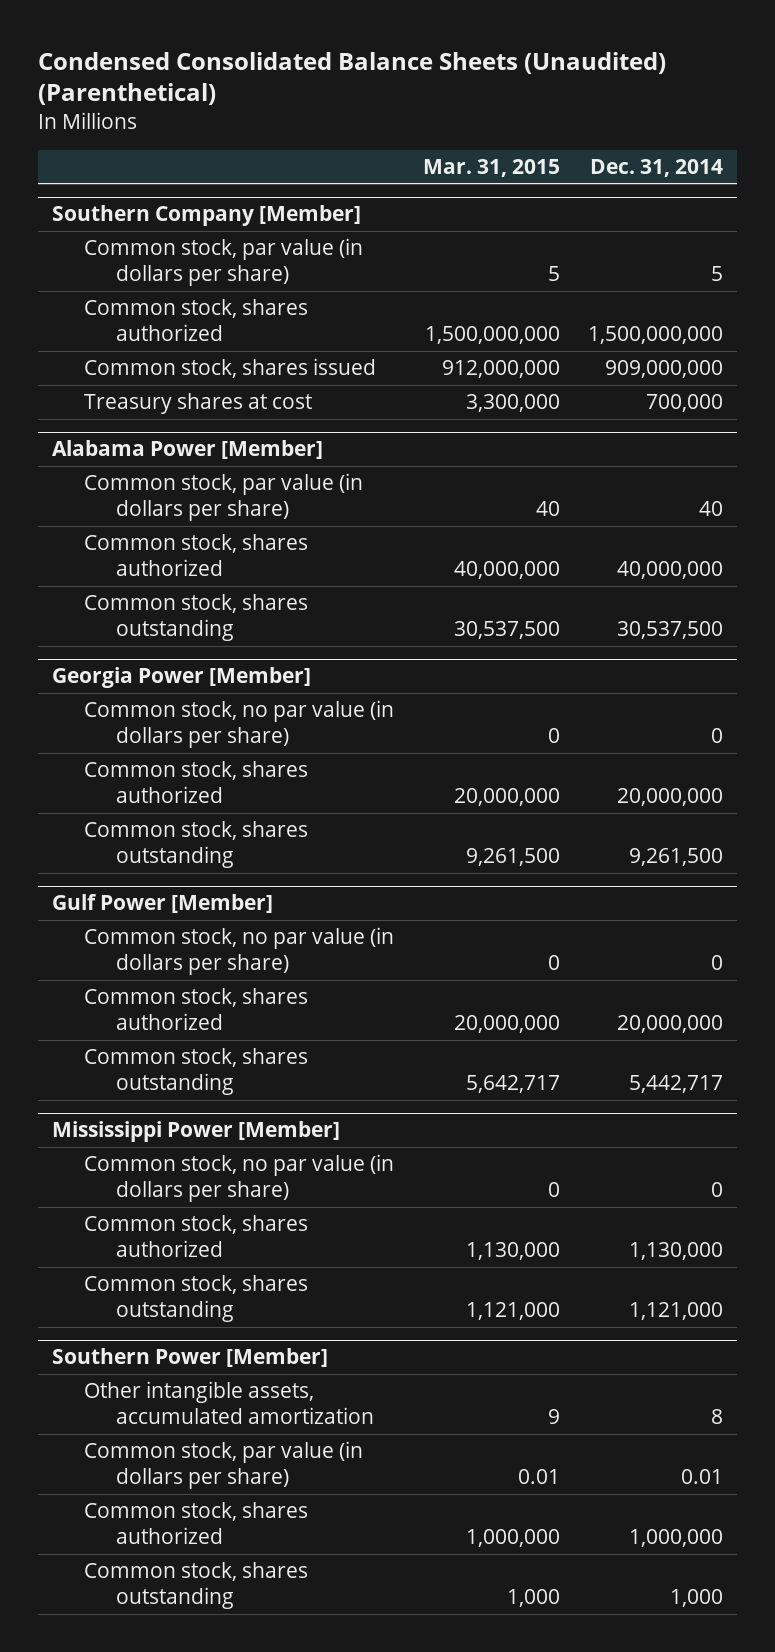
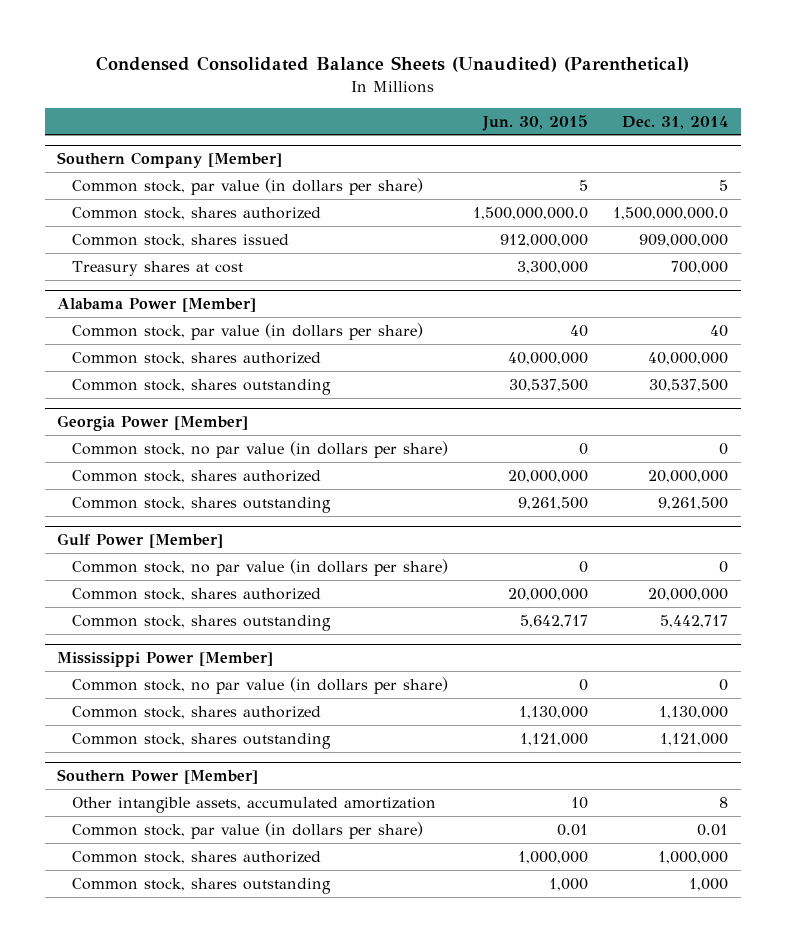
[422,158,560,177] Mar. 31, 2015 -> none
none -> [481,114,588,131] Jun. 30, 2015
[587,326,723,345] 1,500,000,000 -> [613,206,729,220] 1,500,000,000.0

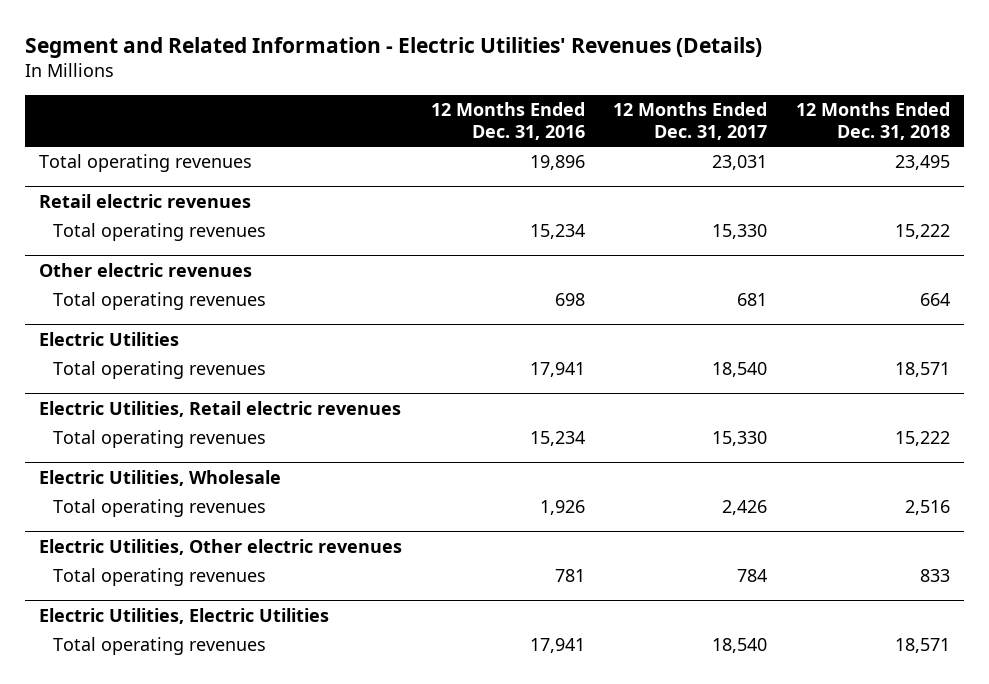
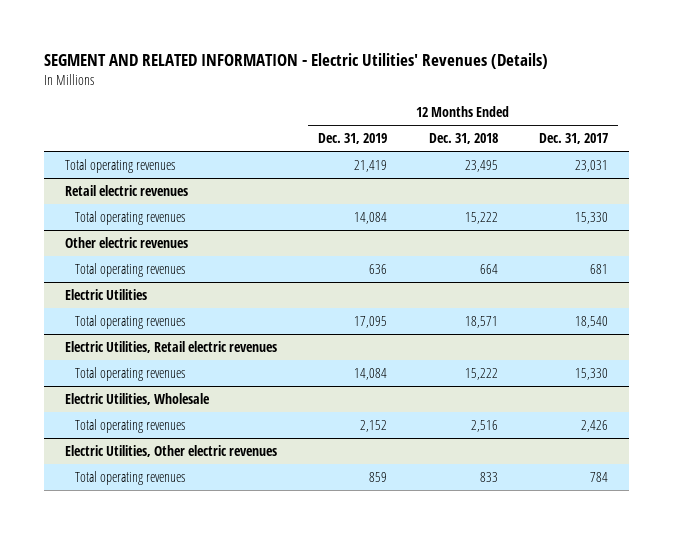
[24,36,762,58] Segment and Related Information - Electric Utilities' Revenues (Details) -> [44,53,549,70] SEGMENT AND RELATED INFORMATION - Electric Utilities' Revenues (Details)
[430,102,585,141] 12 Months Ended Dec. 31, 2016 -> none
none -> [318,133,388,145] Dec. 31, 2019
[38,607,329,624] Electric Utilities, Electric Utilities -> none
[52,636,266,655] Total operating revenues -> none

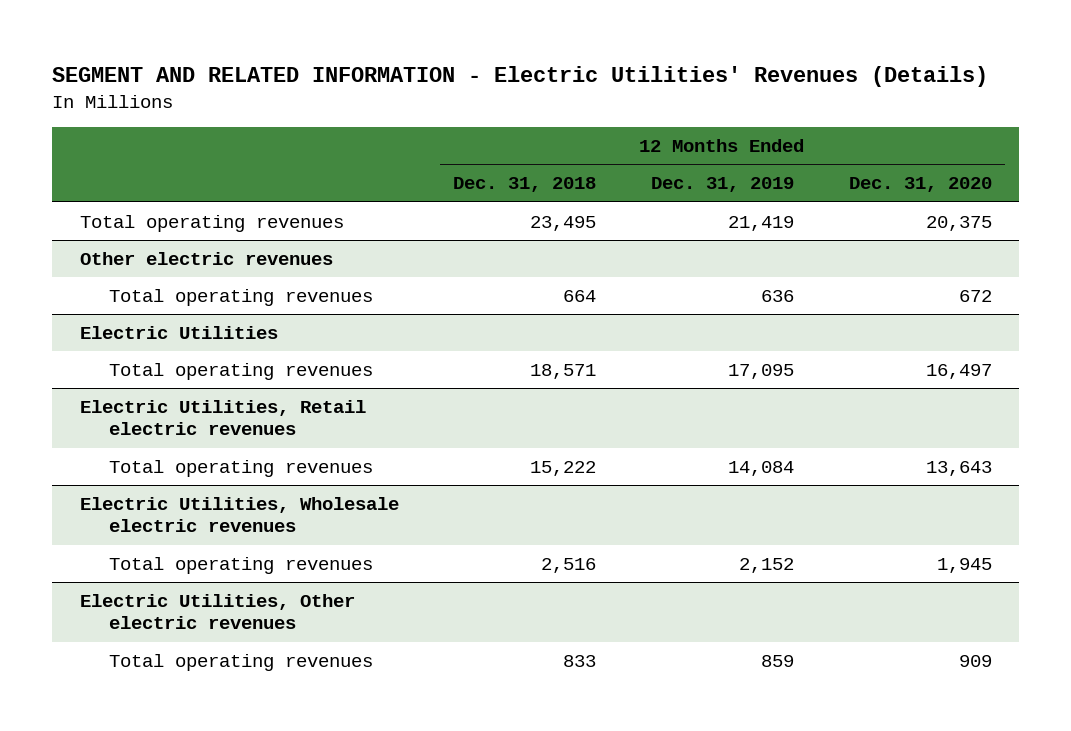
[538,133,608,145] Dec. 31, 2017 -> none
none -> [848,177,992,193] Dec. 31, 2020
[64,185,188,197] Retail electric revenues -> none
[74,211,185,226] Total operating revenues -> none
[64,393,210,406] Electric Utilities, Wholesale -> [79,496,399,533] Electric Utilities, Wholesale electric revenues

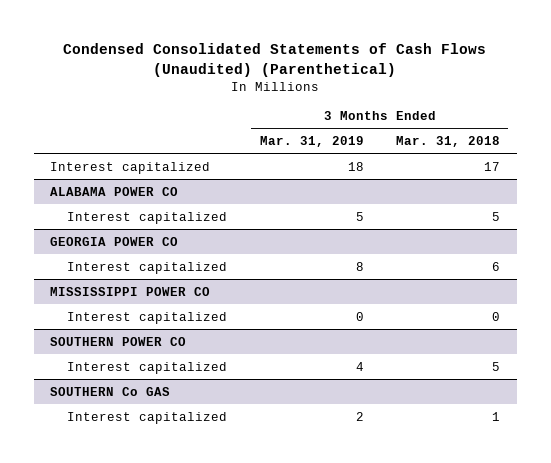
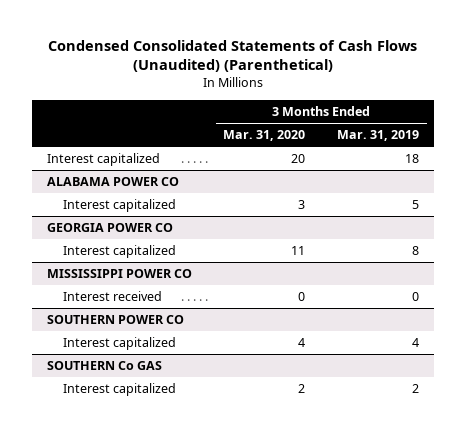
[396,136,501,148] Mar. 31, 2018 -> none
none -> [223,130,306,142] Mar. 31, 2020
[66,311,227,324] Interest capitalized -> none
none -> [63,291,163,302] Interest received

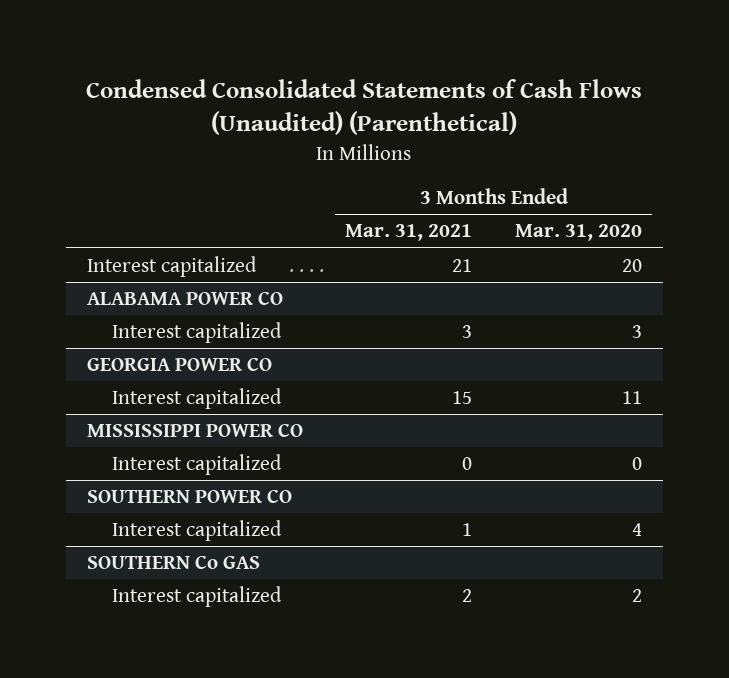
[336,130,419,142] Mar. 31, 2019 -> none
none -> [345,224,473,242] Mar. 31, 2021
[63,291,163,302] Interest received -> none
none -> [112,454,283,476] Interest capitalized

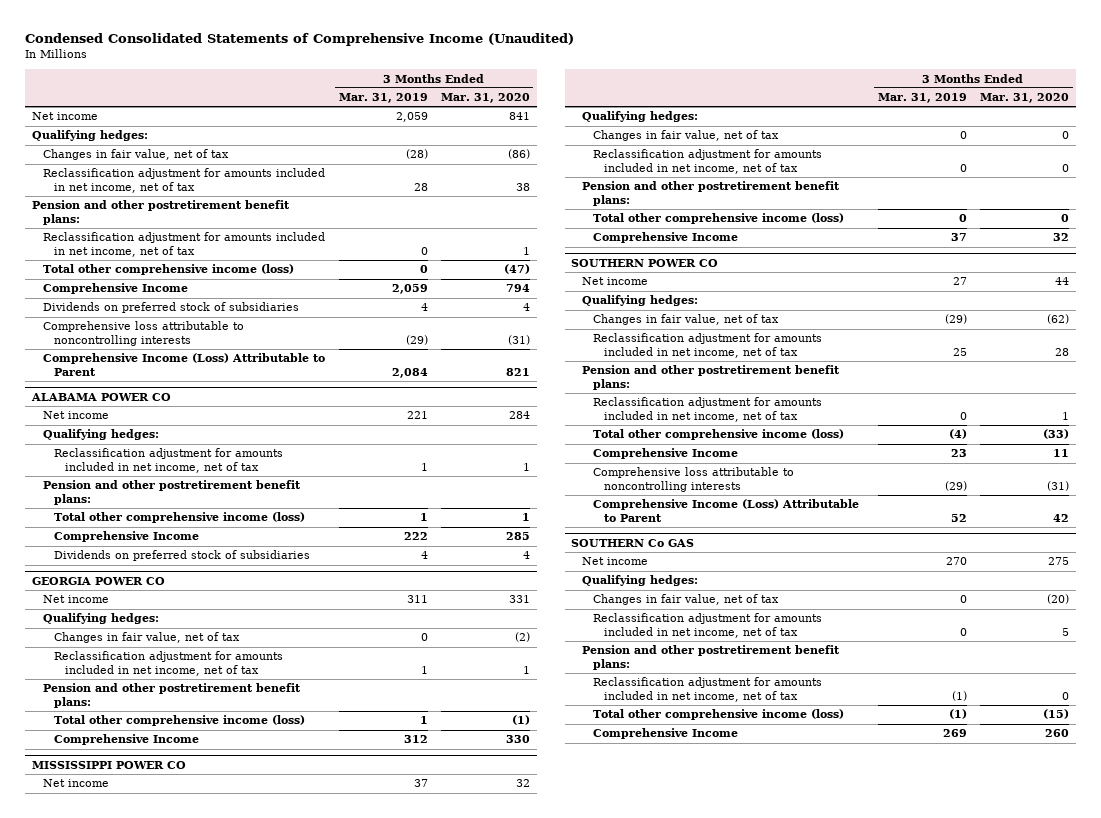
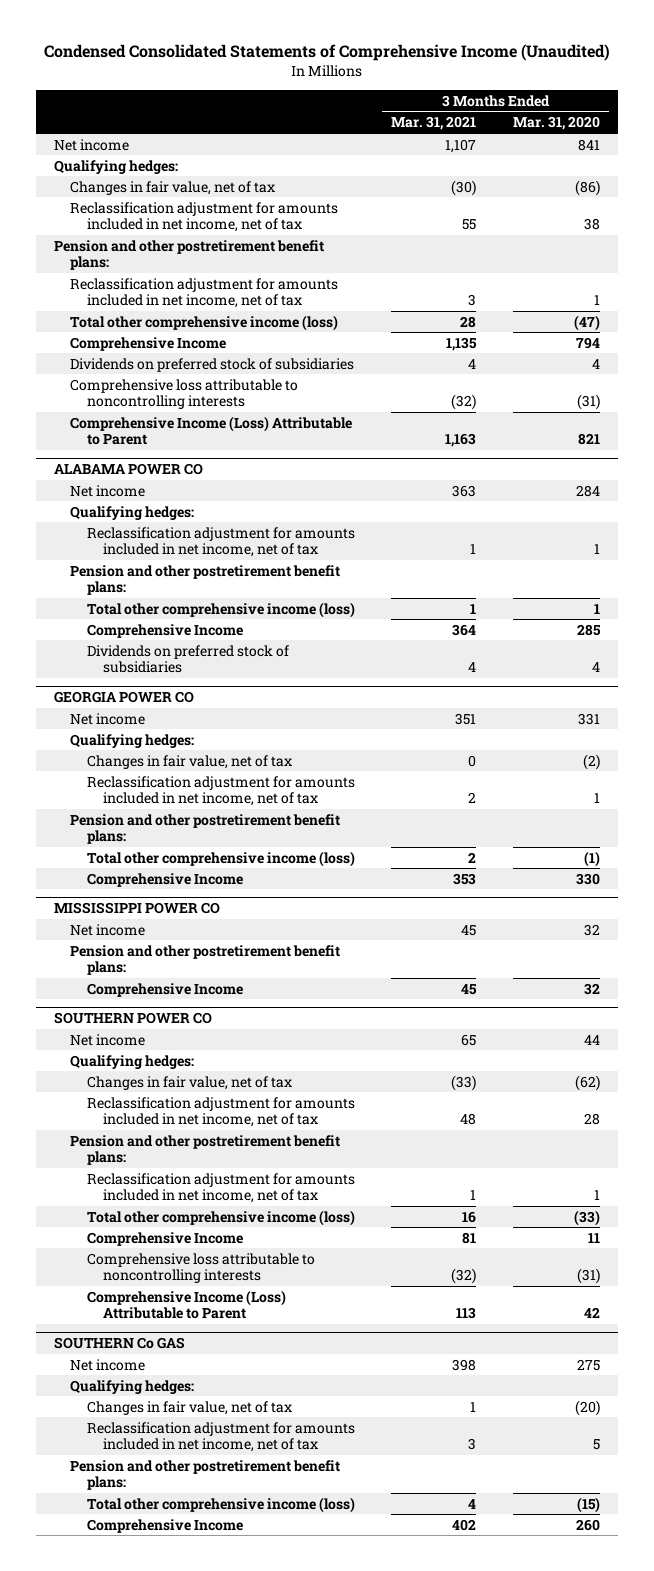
[338,93,428,104] Mar. 31, 2019 -> none
none -> [391,116,477,131] Mar. 31, 2021
[582,111,699,123] Qualifying hedges: -> none
[593,130,780,142] Changes in fair value, net of tax -> none
[593,149,823,174] Reclassification adjustment for amounts included in net income, net of tax -> none
[593,213,845,225] Total other comprehensive income (loss) -> none
[593,677,823,702] Reclassification adjustment for amounts included in net income, net of tax -> none

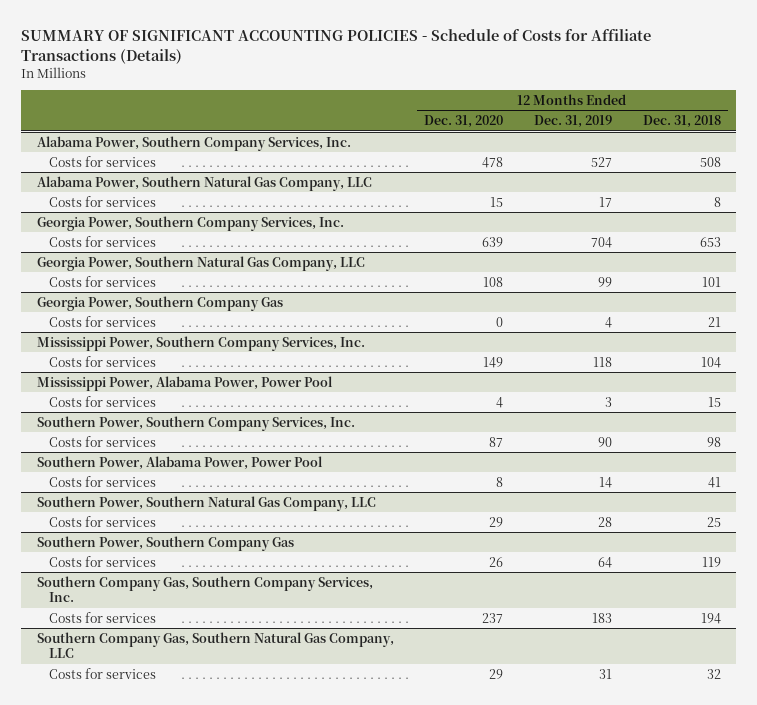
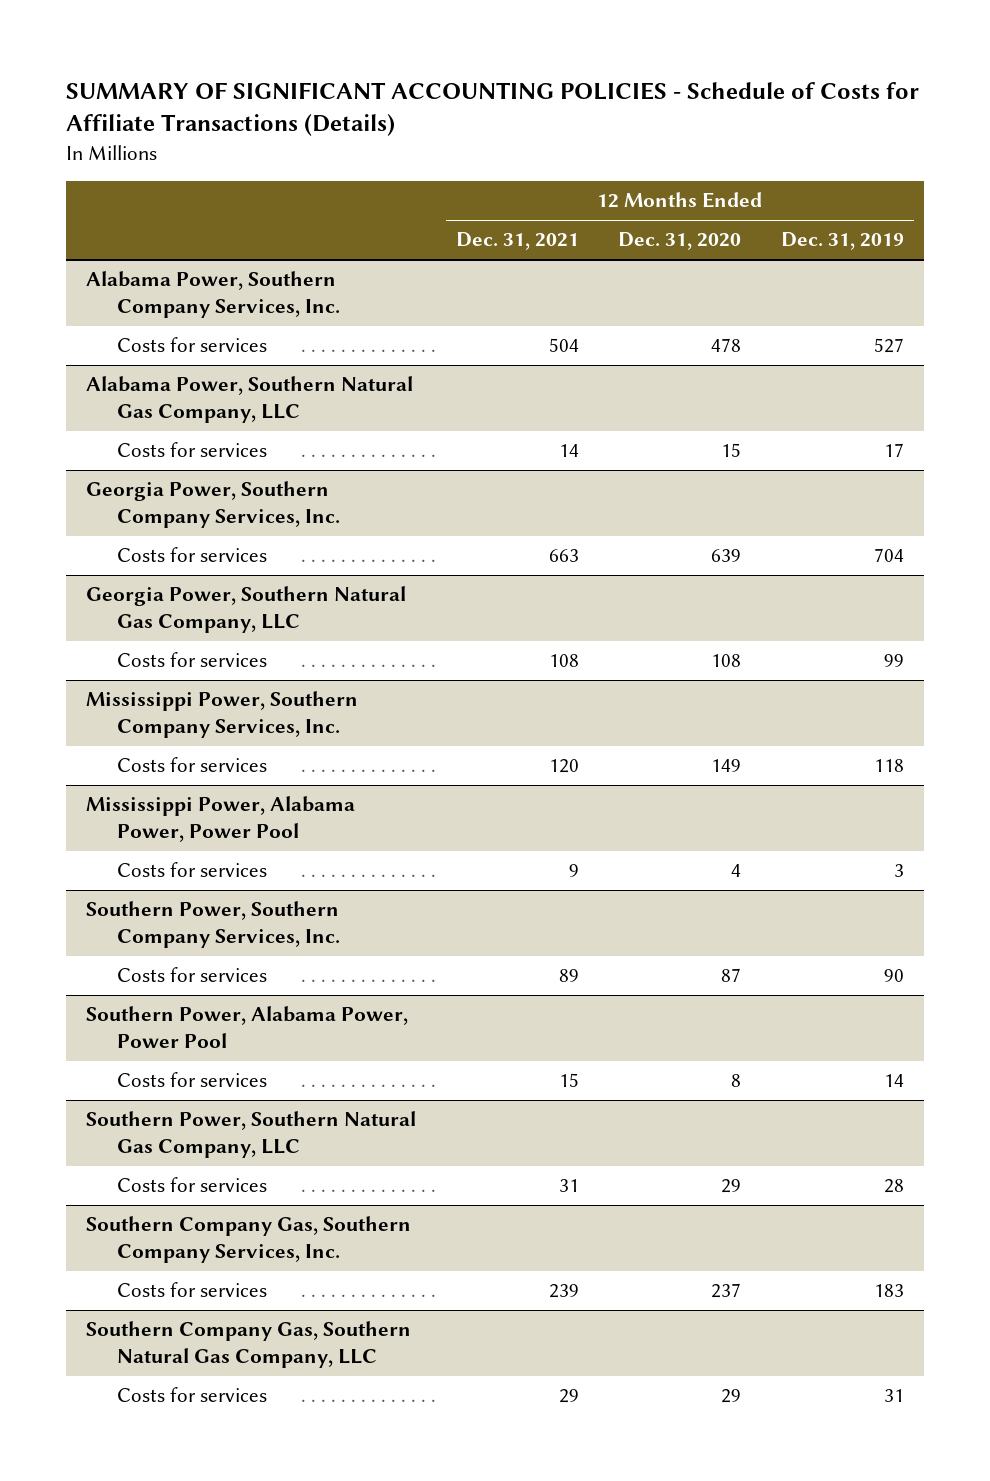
[642,115,721,129] Dec. 31, 2018 -> none
none -> [455,232,579,251] Dec. 31, 2021
[36,295,283,311] Georgia Power, Southern Company Gas -> none
[49,315,157,327] Costs for services -> none
[36,535,294,551] Southern Power, Southern Company Gas -> none
[49,555,157,567] Costs for services -> none

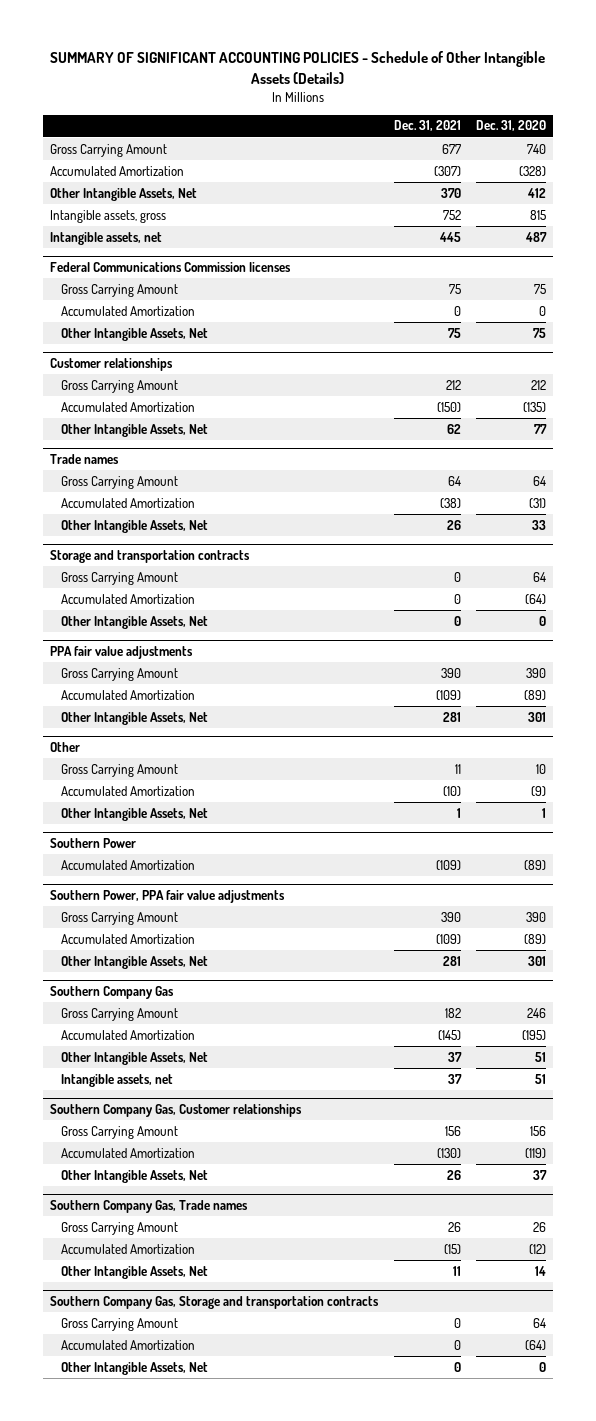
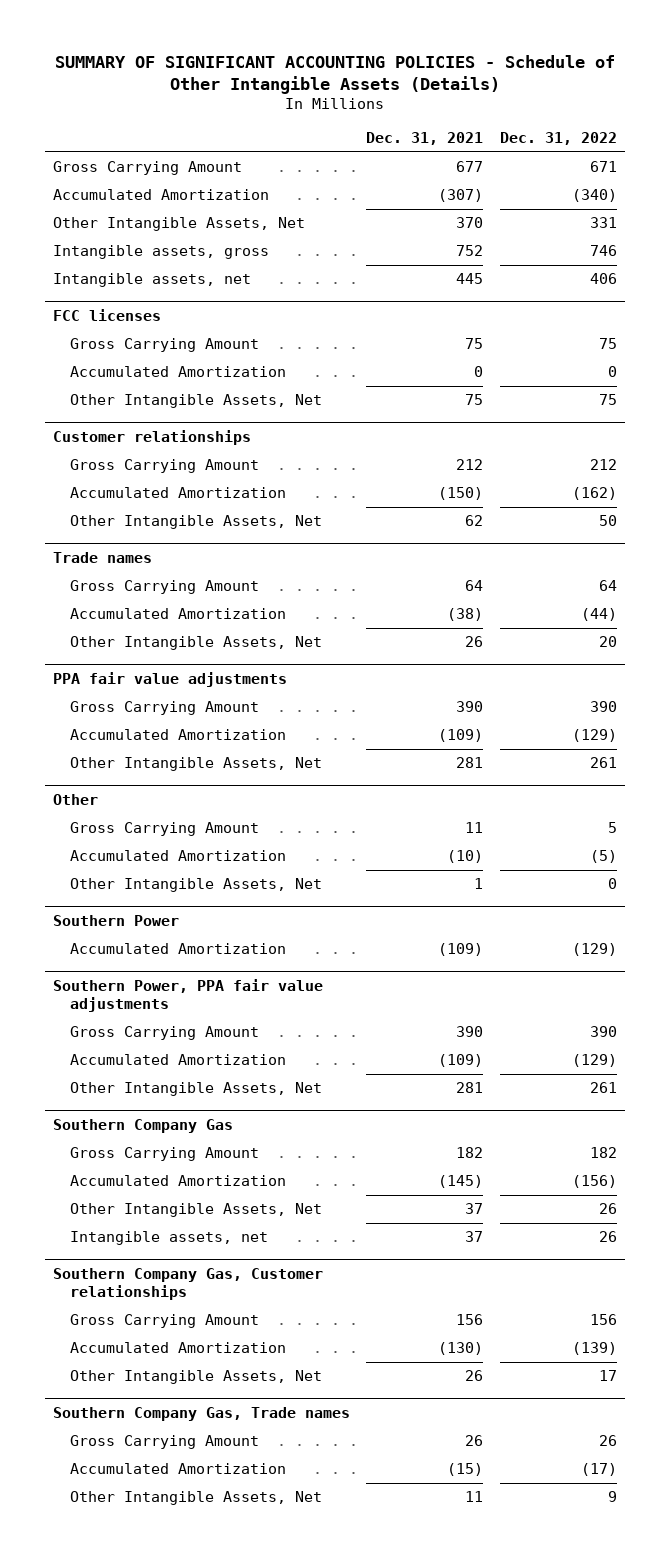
[475,120,546,132] Dec. 31, 2020 -> none
none -> [499,131,617,145] Dec. 31, 2022
[50,262,292,273] Federal Communications Commission licenses -> [53,309,162,322] FCC licenses
[50,550,251,564] Storage and transportation contracts -> none
[61,571,179,585] Gross Carrying Amount -> none
[61,593,196,604] Accumulated Amortization -> none
[61,615,209,629] Other Intangible Assets, Net -> none
[50,1296,380,1310] Southern Company Gas, Storage and transportation contracts -> none
[61,1317,179,1331] Gross Carrying Amount -> none
[61,1339,196,1350] Accumulated Amortization -> none
[61,1361,209,1375] Other Intangible Assets, Net -> none

